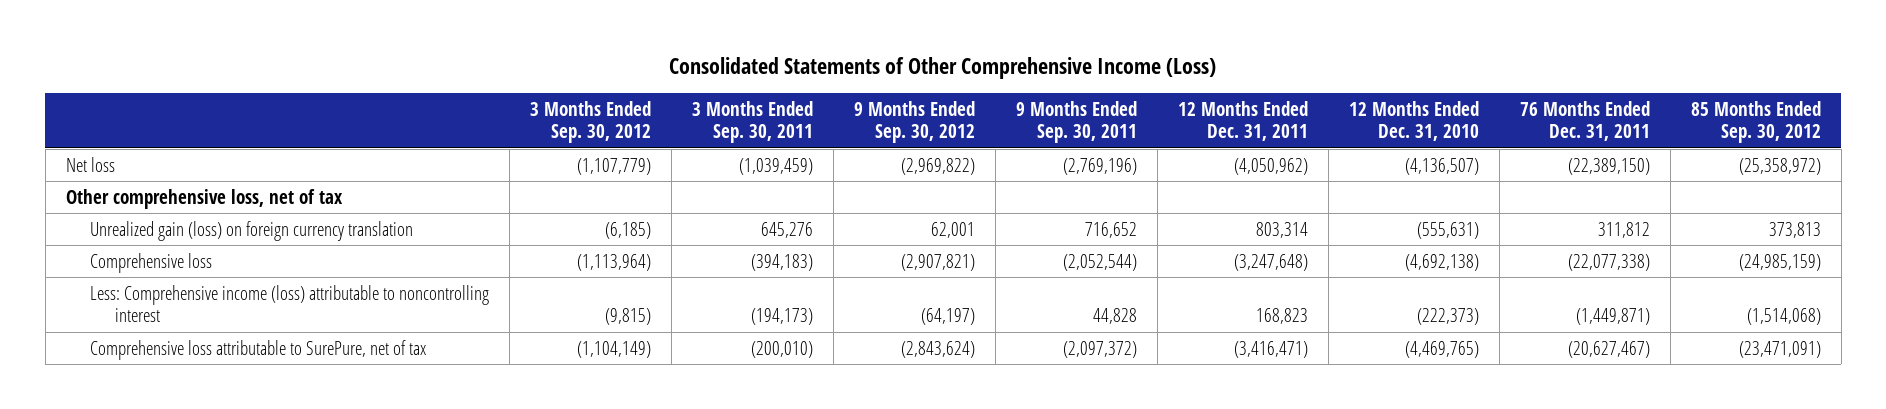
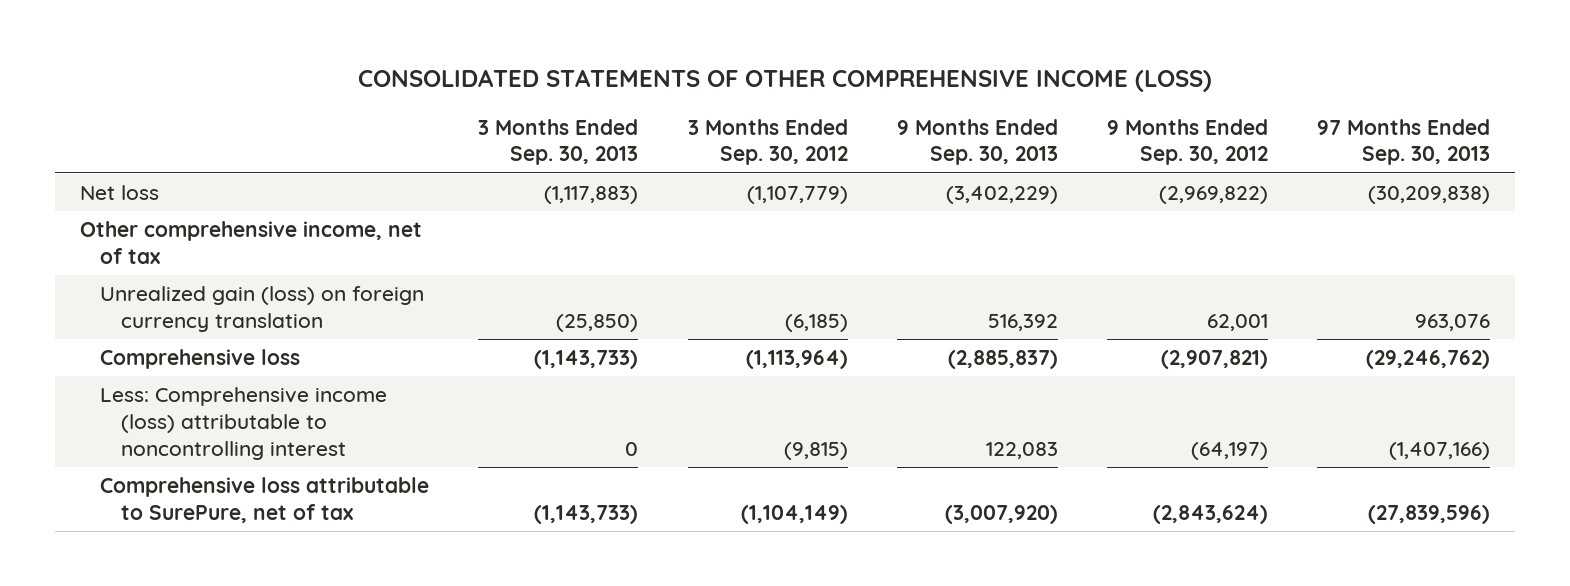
[669,57,1217,80] Consolidated Statements of Other Comprehensive Income (Loss) -> [357,69,1212,93] CONSOLIDATED STATEMENTS OF OTHER COMPREHENSIVE INCOME (LOSS)
[692,100,814,144] 3 Months Ended Sep. 30, 2011 -> none
[1016,100,1138,144] 9 Months Ended Sep. 30, 2011 -> none
[1177,100,1308,142] 12 Months Ended Dec. 31, 2011 -> none
[1348,100,1479,142] 12 Months Ended Dec. 31, 2010 -> none
[1519,100,1650,142] 76 Months Ended Dec. 31, 2011 -> none
[1690,100,1821,144] 85 Months Ended Sep. 30, 2012 -> none
none -> [478,118,639,166] 3 Months Ended Sep. 30, 2013
none -> [896,118,1058,166] 9 Months Ended Sep. 30, 2013
none -> [1316,118,1490,166] 97 Months Ended Sep. 30, 2013
[65,188,343,209] Other comprehensive loss, net of tax -> [79,221,422,264] Other comprehensive income, net of tax

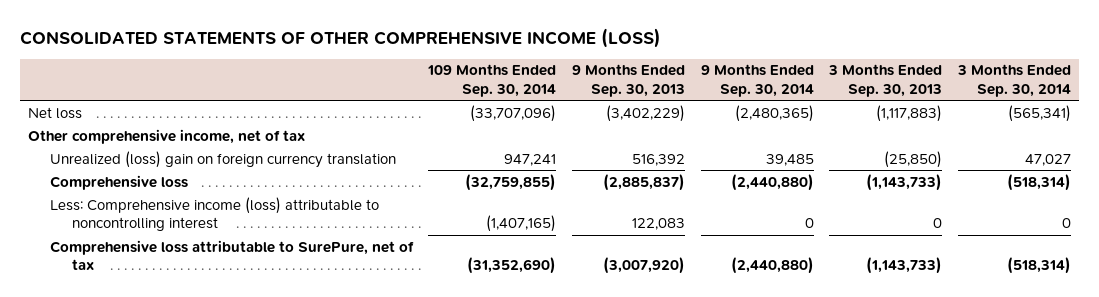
[687,118,848,166] 3 Months Ended Sep. 30, 2012 -> none
[1106,118,1268,166] 9 Months Ended Sep. 30, 2012 -> none
[1316,118,1490,166] 97 Months Ended Sep. 30, 2013 -> none
none -> [427,64,557,97] 109 Months Ended Sep. 30, 2014
none -> [700,64,814,97] 9 Months Ended Sep. 30, 2014
none -> [957,64,1072,97] 3 Months Ended Sep. 30, 2014
[100,286,425,332] Unrealized gain (loss) on foreign currency translation -> [49,150,396,168] Unrealized (loss) gain on foreign currency translation

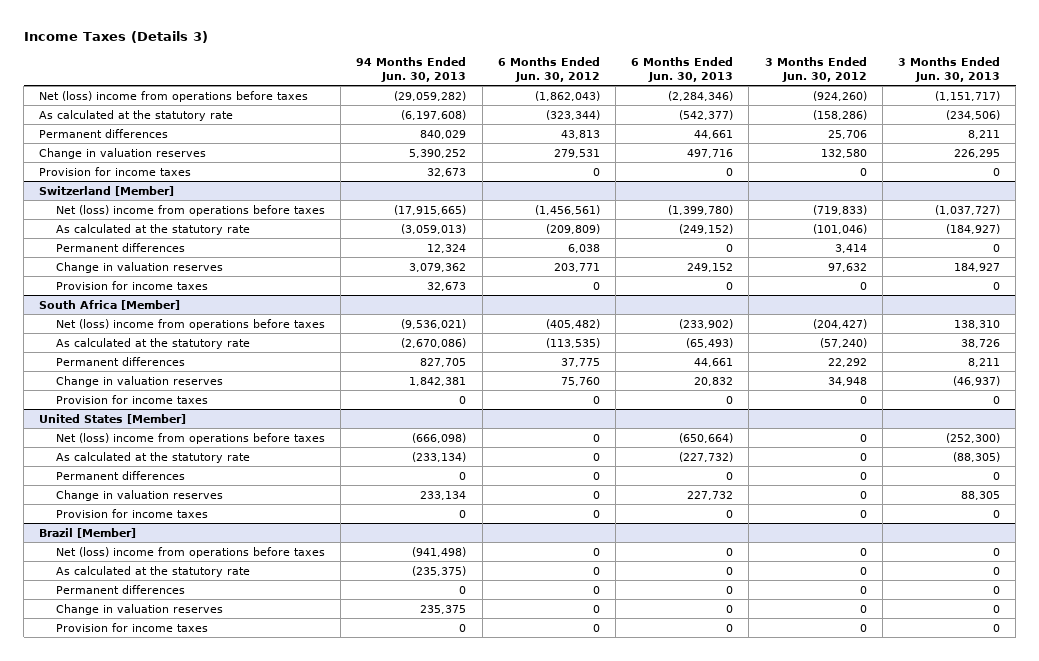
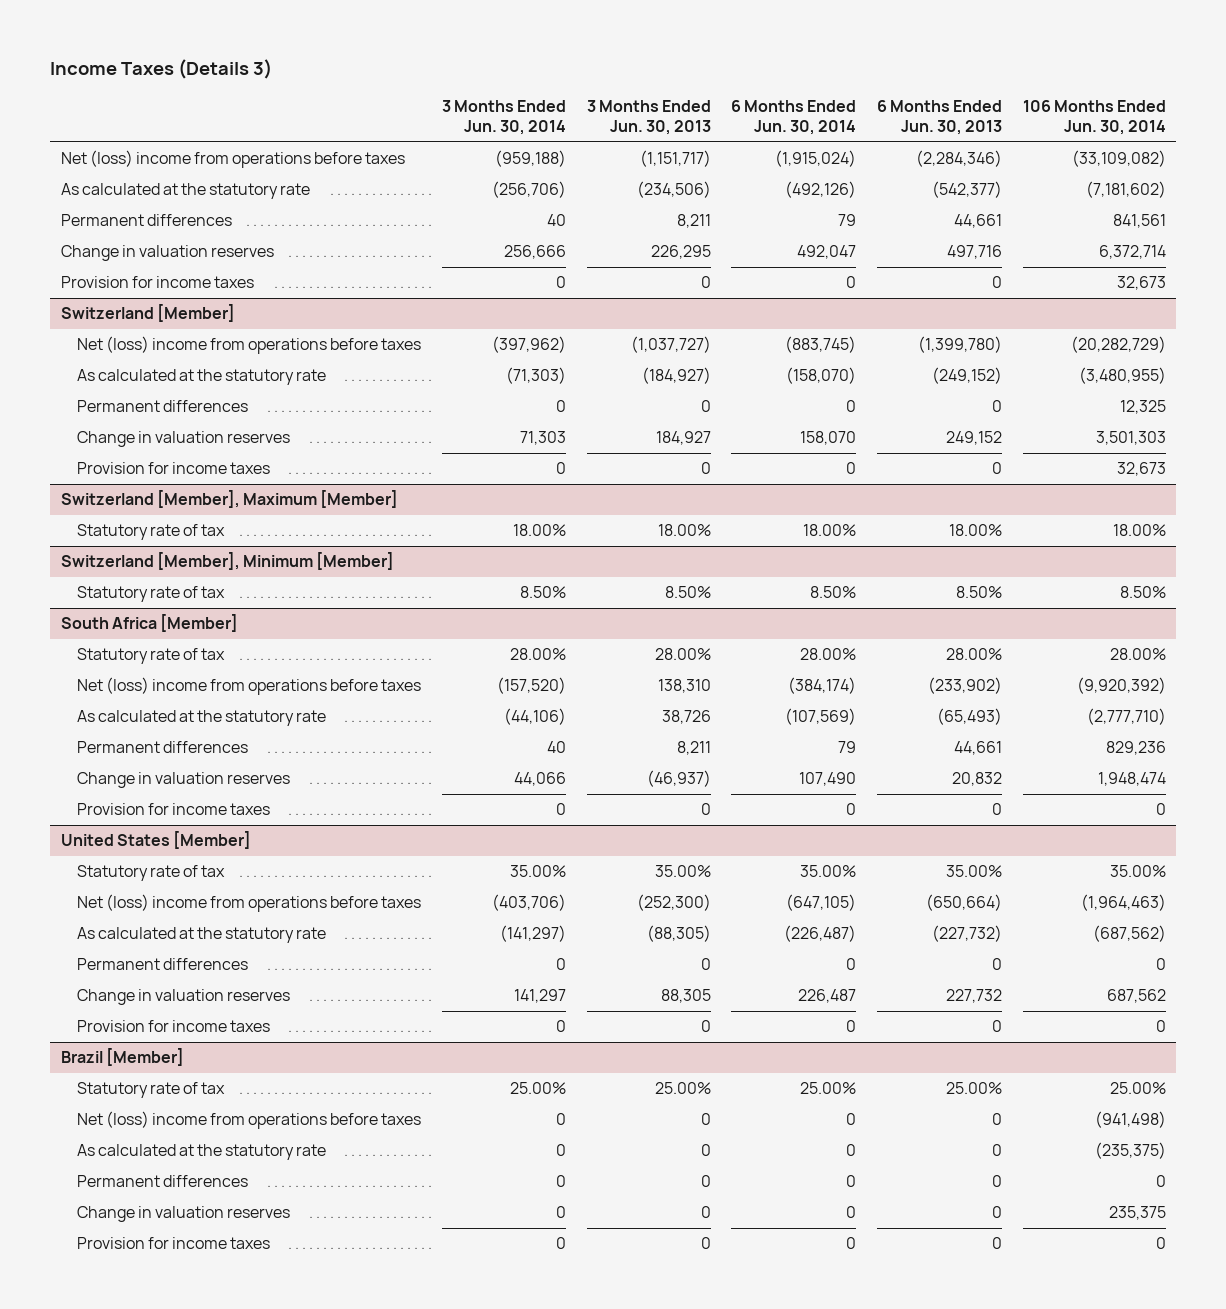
[356,56,467,82] 94 Months Ended Jun. 30, 2013 -> none
[497,56,600,82] 6 Months Ended Jun. 30, 2012 -> none
[764,56,867,82] 3 Months Ended Jun. 30, 2012 -> none
none -> [442,100,567,135] 3 Months Ended Jun. 30, 2014
none -> [731,100,857,135] 6 Months Ended Jun. 30, 2014
none -> [1022,100,1166,135] 106 Months Ended Jun. 30, 2014
none -> [60,490,398,509] Switzerland [Member], Maximum [Member]
none -> [77,524,226,541] Statutory rate of tax
none -> [60,552,394,571] Switzerland [Member], Minimum [Member]
none -> [77,586,226,603] Statutory rate of tax
none -> [77,648,226,665] Statutory rate of tax
none -> [77,865,226,882] Statutory rate of tax
none -> [77,1082,226,1099] Statutory rate of tax

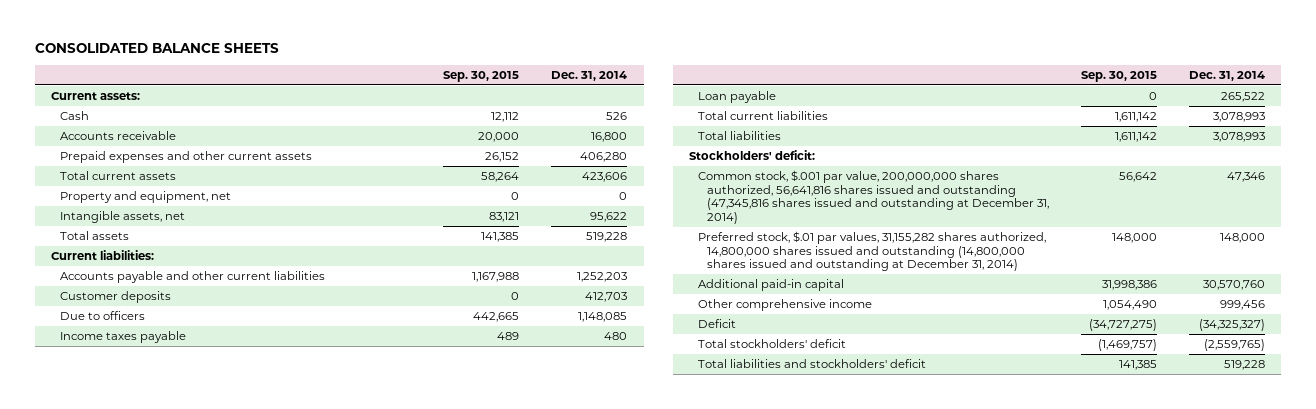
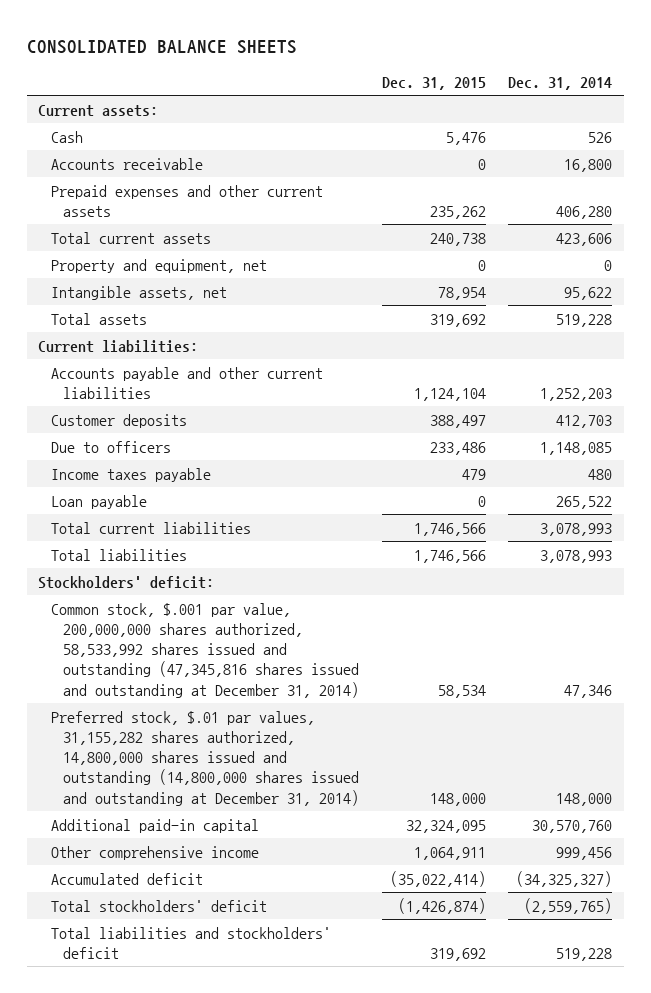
[443,71,520,83] Sep. 30, 2015 -> none
none -> [381,76,486,90] Dec. 31, 2015
[697,169,1049,224] Common stock, $.001 par value, 200,000,000 shares authorized, 56,641,816 shares issued and outstanding (47,345,816 shares issued and outstanding at December 31, 2014) -> [50,602,359,698] Common stock, $.001 par value, 200,000,000 shares authorized, 58,533,992 shares issued and outstanding (47,345,816 shares issued and outstanding at December 31, 2014)
[697,318,736,328] Deficit -> [50,872,203,885] Accumulated deficit

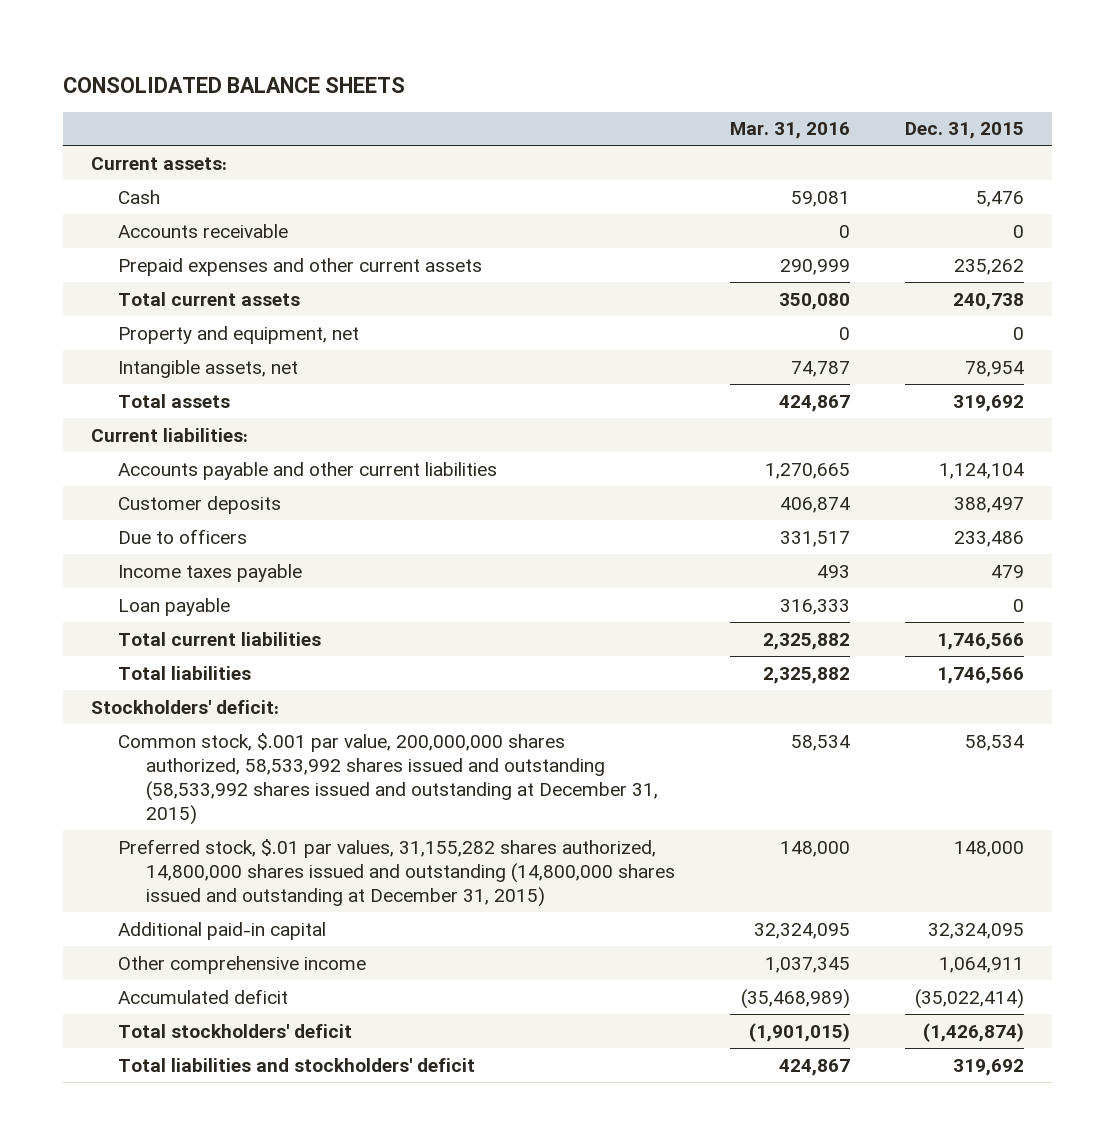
[508,76,613,90] Dec. 31, 2014 -> none
none -> [729,122,850,140] Mar. 31, 2016
[50,602,359,698] Common stock, $.001 par value, 200,000,000 shares authorized, 58,533,992 shares issued and outstanding (47,345,816 shares issued and outstanding at December 31, 2014) -> [118,732,658,826] Common stock, $.001 par value, 200,000,000 shares authorized, 58,533,992 shares issued and outstanding (58,533,992 shares issued and outstanding at December 31, 2015)
[50,710,359,806] Preferred stock, $.01 par values, 31,155,282 shares authorized, 14,800,000 shares issued and outstanding (14,800,000 shares issued and outstanding at December 31, 2014) -> [118,838,675,907] Preferred stock, $.01 par values, 31,155,282 shares authorized, 14,800,000 shares issued and outstanding (14,800,000 shares issued and outstanding at December 31, 2015)

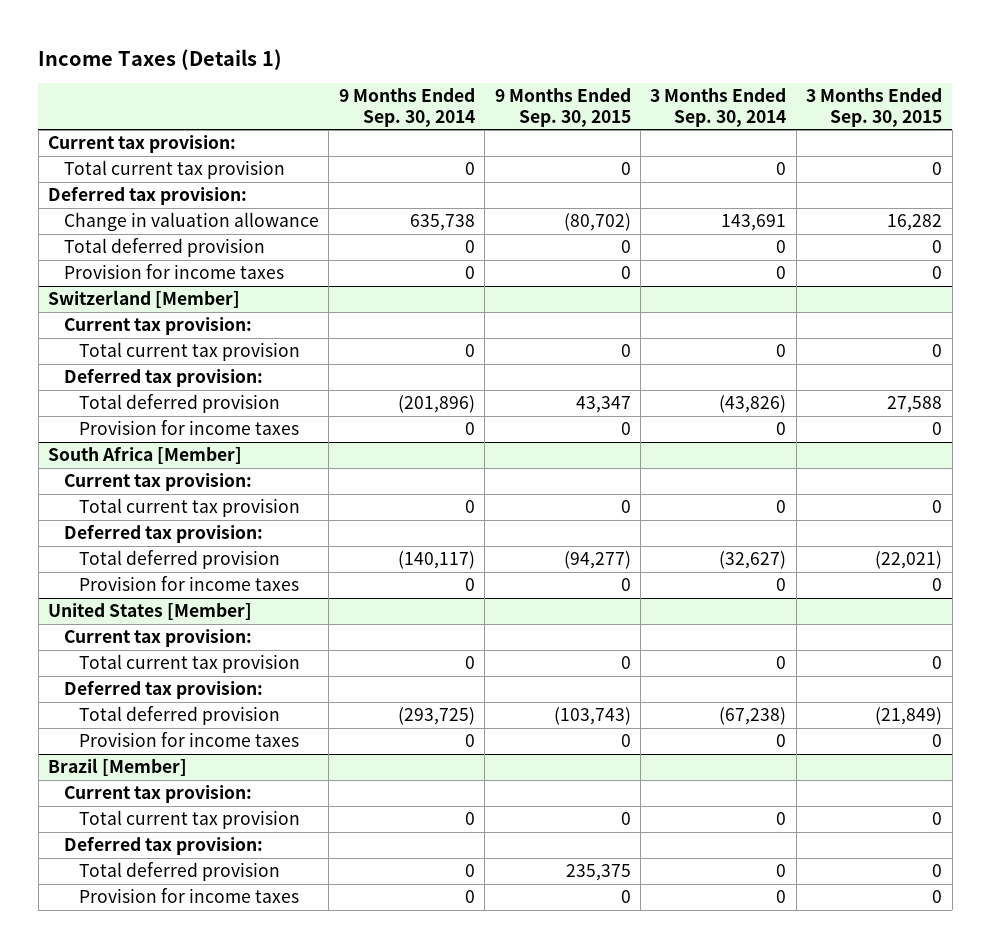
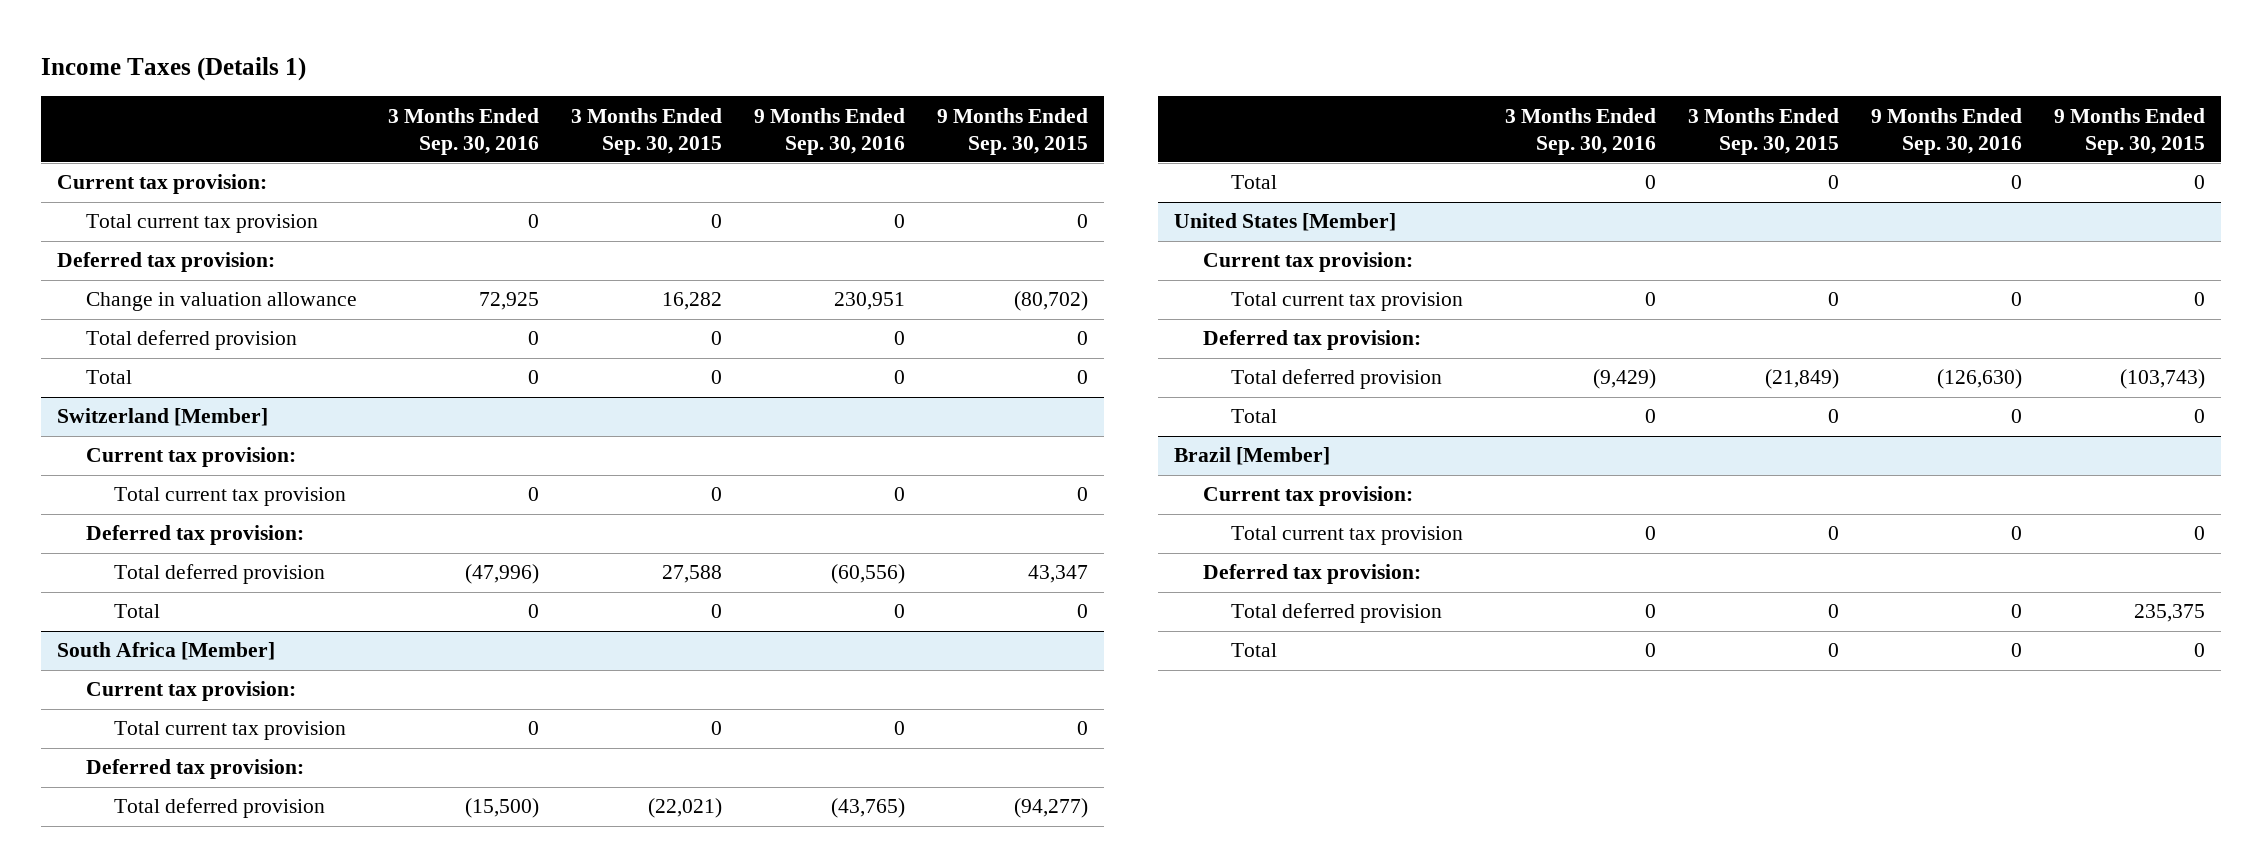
[338,88,475,128] 9 Months Ended Sep. 30, 2014 -> none
[650,88,787,128] 3 Months Ended Sep. 30, 2014 -> none
none -> [388,107,540,155] 3 Months Ended Sep. 30, 2016
none -> [754,107,906,155] 9 Months Ended Sep. 30, 2016
[63,264,284,280] Provision for income taxes -> [85,370,132,385] Total
[79,420,300,436] Provision for income taxes -> [114,604,161,619] Total
[79,576,300,592] Provision for income taxes -> [1231,175,1278,190] Total
[79,732,300,748] Provision for income taxes -> [1231,409,1278,424] Total
[79,888,300,904] Provision for income taxes -> [1231,643,1278,658] Total

